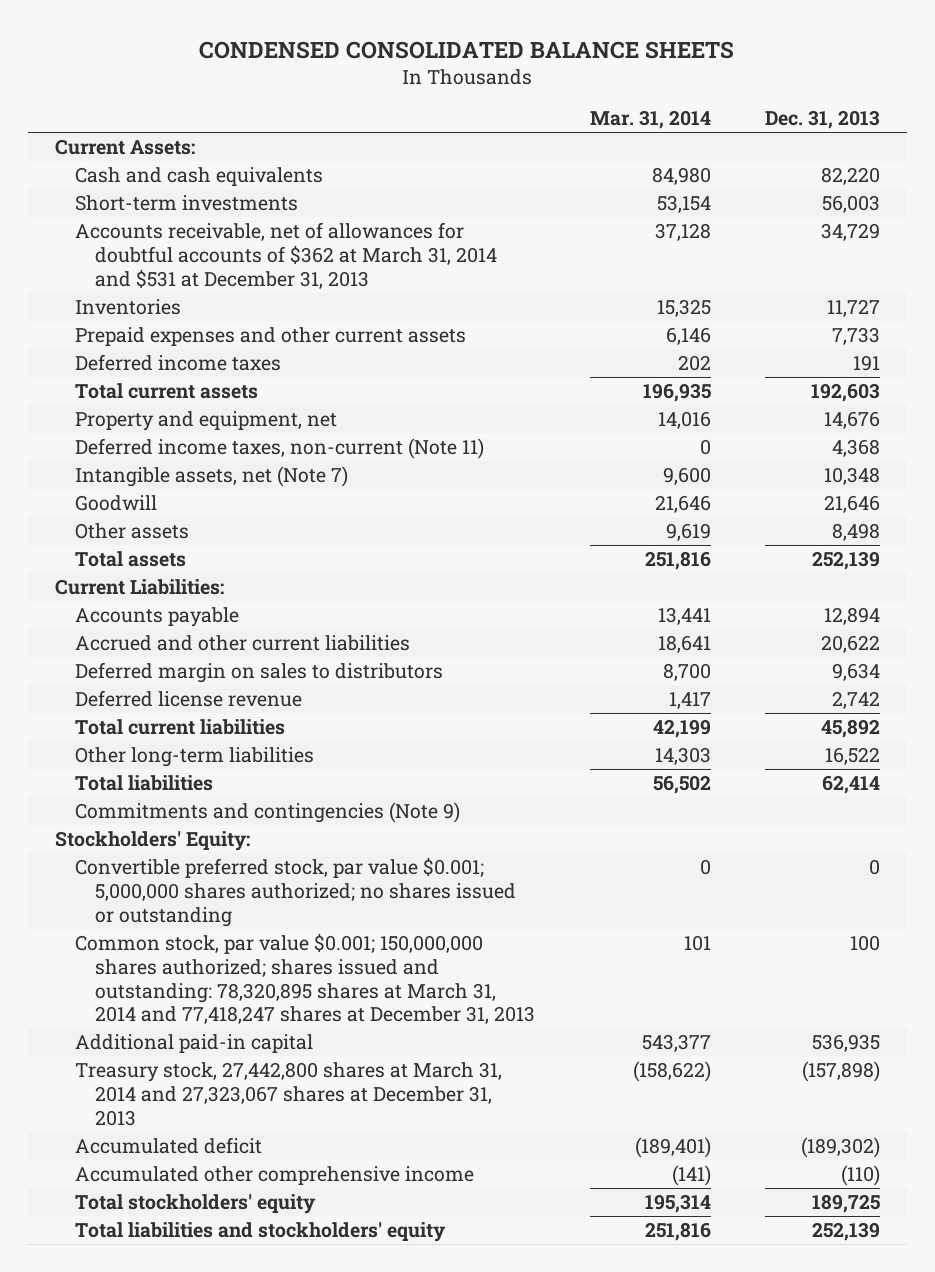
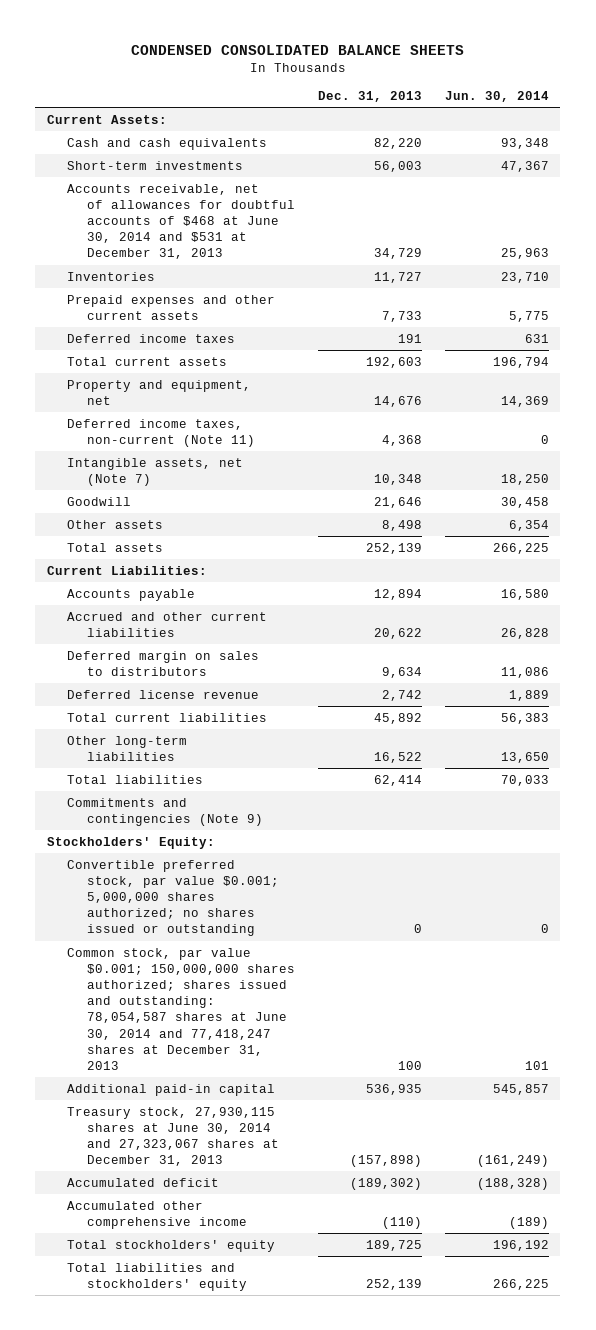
[589,109,711,129] Mar. 31, 2014 -> none
none -> [444,90,549,102] Jun. 30, 2014
[75,222,498,289] Accounts receivable, net of allowances for doubtful accounts of $362 at March 31, 2014 and $531 at December 31, 2013 -> [66,183,295,260] Accounts receivable, net of allowances for doubtful accounts of $468 at June 30, 2014 and $531 at December 31, 2013
[75,933,536,1025] Common stock, par value $0.001; 150,000,000 shares authorized; shares issued and outstanding: 78,320,895 shares at March 31, 2014 and 77,418,247 shares at December 31, 2013 -> [66,947,295,1070] Common stock, par value $0.001; 150,000,000 shares authorized; shares issued and outstanding: 78,054,587 shares at June 30, 2014 and 77,418,247 shares at December 31, 2013
[75,1062,503,1126] Treasury stock, 27,442,800 shares at March 31, 2014 and 27,323,067 shares at December 31, 2013 -> [66,1106,279,1167] Treasury stock, 27,930,115 shares at June 30, 2014 and 27,323,067 shares at December 31, 2013

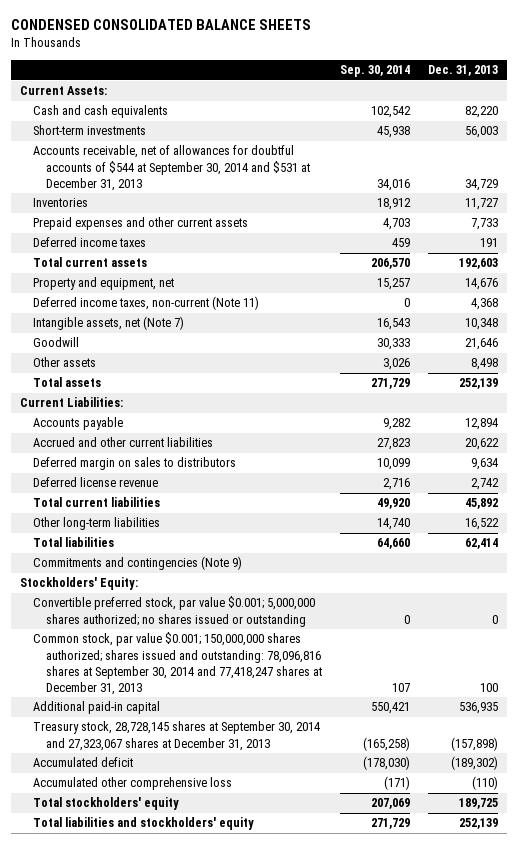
[444,90,549,102] Jun. 30, 2014 -> none
none -> [340,65,411,78] Sep. 30, 2014
[66,183,295,260] Accounts receivable, net of allowances for doubtful accounts of $468 at June 30, 2014 and $531 at December 31, 2013 -> [33,145,310,191] Accounts receivable, net of allowances for doubtful accounts of $544 at September 30, 2014 and $531 at December 31, 2013
[66,947,295,1070] Common stock, par value $0.001; 150,000,000 shares authorized; shares issued and outstanding: 78,054,587 shares at June 30, 2014 and 77,418,247 shares at December 31, 2013 -> [33,632,322,695] Common stock, par value $0.001; 150,000,000 shares authorized; shares issued and outstanding: 78,096,816 shares at September 30, 2014 and 77,418,247 shares at December 31, 2013
[66,1106,279,1167] Treasury stock, 27,930,115 shares at June 30, 2014 and 27,323,067 shares at December 31, 2013 -> [33,721,321,751] Treasury stock, 28,728,145 shares at September 30, 2014 and 27,323,067 shares at December 31, 2013
[66,1200,247,1229] Accumulated other comprehensive income -> [33,777,233,791] Accumulated other comprehensive loss

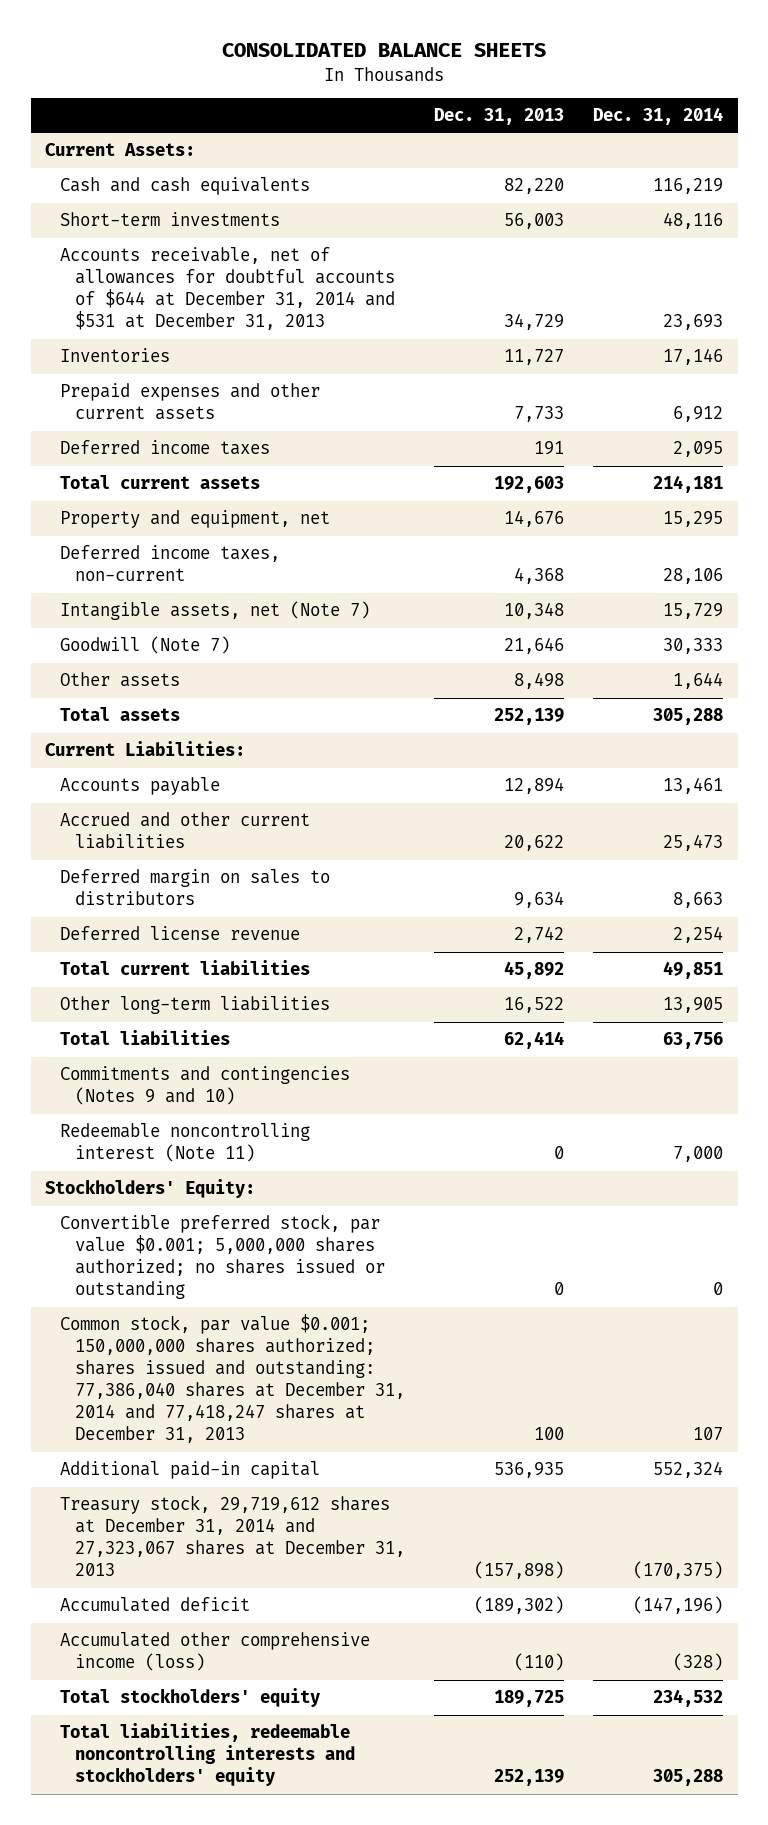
[11,19,312,31] CONDENSED CONSOLIDATED BALANCE SHEETS -> [222,43,547,58] CONSOLIDATED BALANCE SHEETS
[340,65,411,78] Sep. 30, 2014 -> none
none -> [593,107,724,126] Dec. 31, 2014
[33,145,310,191] Accounts receivable, net of allowances for doubtful accounts of $544 at September 30, 2014 and $531 at December 31, 2013 -> [60,247,395,331] Accounts receivable, net of allowances for doubtful accounts of $644 at December 31, 2014 and $531 at December 31, 2013
[33,296,260,311] Deferred income taxes, non-current (Note 11) -> [60,545,281,582] Deferred income taxes, non-current
[33,337,80,348] Goodwill -> [60,636,231,655] Goodwill (Note 7)
[33,556,243,571] Commitments and contingencies (Note 9) -> [60,1066,351,1106] Commitments and contingencies (Notes 9 and 10)
none -> [60,1123,311,1163] Redeemable noncontrolling interest (Note 11)
[33,632,322,695] Common stock, par value $0.001; 150,000,000 shares authorized; shares issued and outstanding: 78,096,816 shares at September 30, 2014 and 77,418,247 shares at December 31, 2013 -> [60,1314,405,1444] Common stock, par value $0.001; 150,000,000 shares authorized; shares issued and outstanding: 77,386,040 shares at December 31, 2014 and 77,418,247 shares at December 31, 2013
[33,721,321,751] Treasury stock, 28,728,145 shares at September 30, 2014 and 27,323,067 shares at December 31, 2013 -> [60,1495,405,1577] Treasury stock, 29,719,612 shares at December 31, 2014 and 27,323,067 shares at December 31, 2013
[33,777,233,791] Accumulated other comprehensive loss -> [60,1632,371,1672] Accumulated other comprehensive income (loss)
[33,817,255,831] Total liabilities and stockholders' equity -> [60,1723,355,1787] Total liabilities, redeemable noncontrolling interests and stockholders' equity

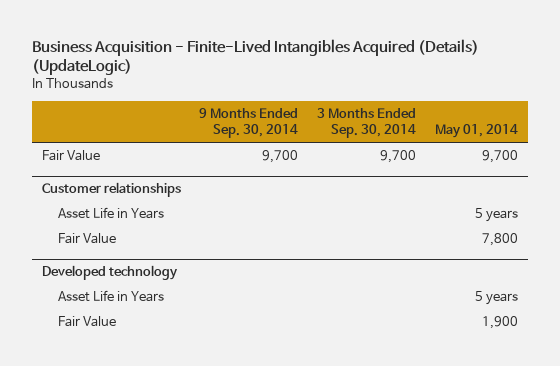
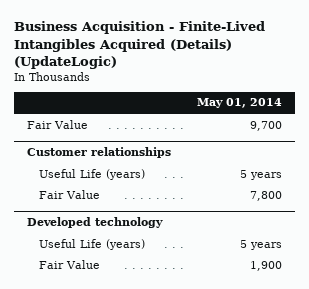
[199,107,299,139] 9 Months Ended Sep. 30, 2014 -> none
[317,107,417,139] 3 Months Ended Sep. 30, 2014 -> none
[58,206,165,219] Asset Life in Years -> [39,168,146,180] Useful Life (years)
[58,289,165,302] Asset Life in Years -> [39,238,146,250] Useful Life (years)

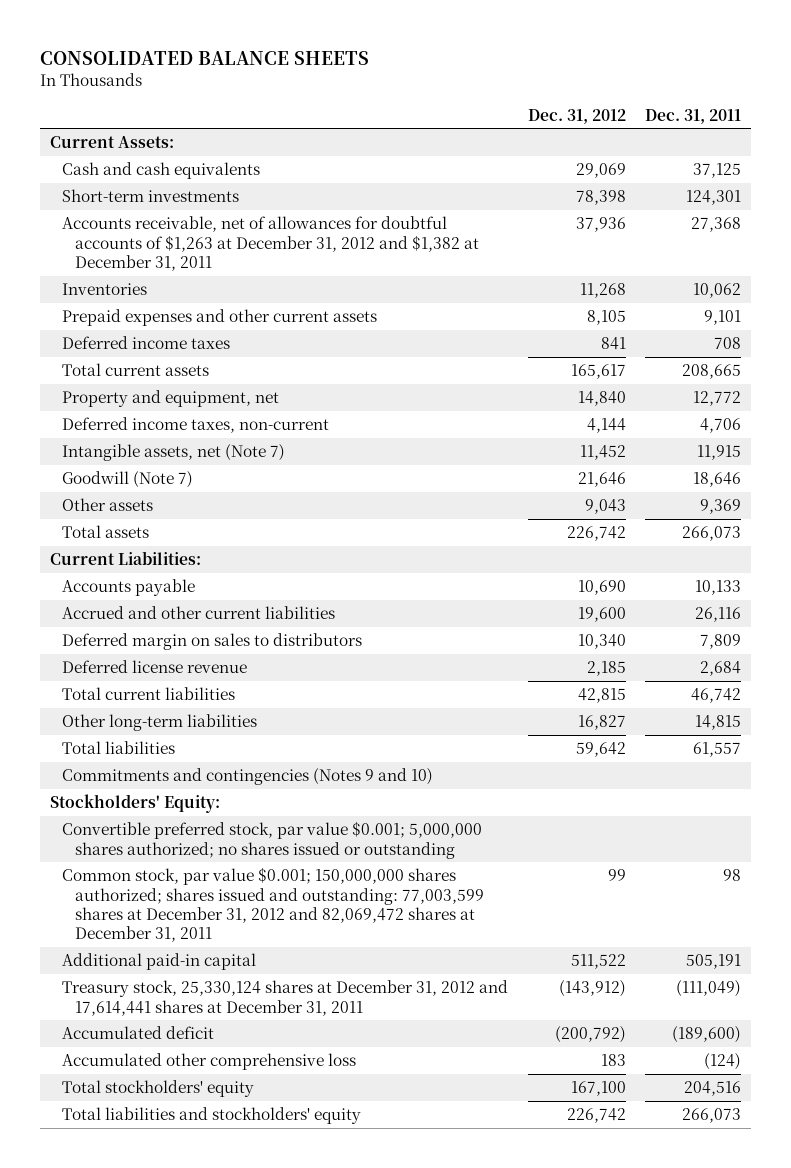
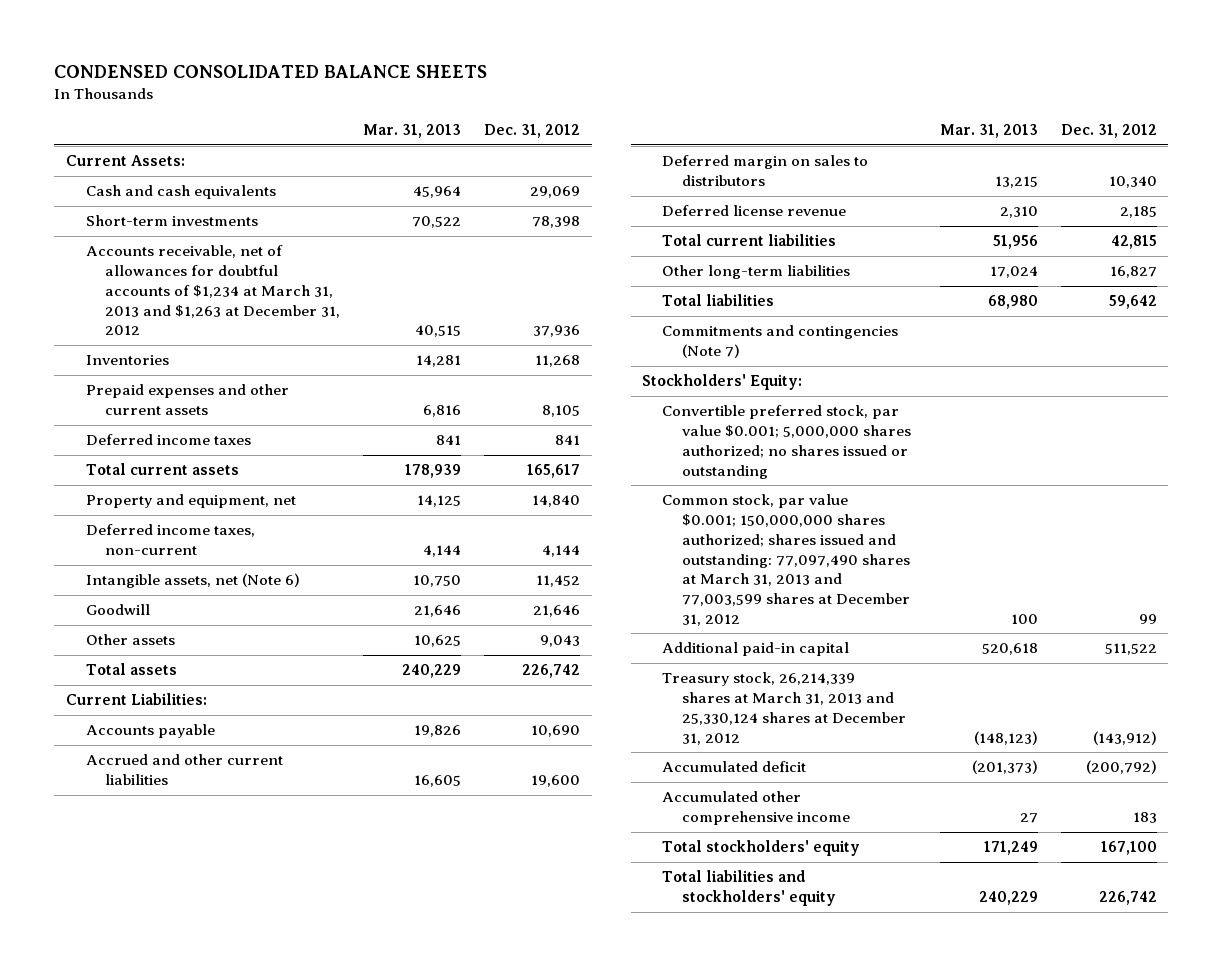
[40,50,370,65] CONSOLIDATED BALANCE SHEETS -> [54,65,488,79] CONDENSED CONSOLIDATED BALANCE SHEETS
[645,108,742,124] Dec. 31, 2011 -> none
none -> [363,124,462,139] Mar. 31, 2013
[62,216,480,272] Accounts receivable, net of allowances for doubtful accounts of $1,263 at December 31, 2012 and $1,382 at December 31, 2011 -> [85,245,341,336] Accounts receivable, net of allowances for doubtful accounts of $1,234 at March 31, 2013 and $1,263 at December 31, 2012
[62,444,286,462] Intangible assets, net (Note 7) -> [85,573,300,589] Intangible assets, net (Note 6)
[62,471,194,489] Goodwill (Note 7) -> [85,604,150,616] Goodwill
[62,768,434,786] Commitments and contingencies (Notes 9 and 10) -> [662,325,899,359] Commitments and contingencies (Note 7)
[62,867,485,943] Common stock, par value $0.001; 150,000,000 shares authorized; shares issued and outstanding: 77,003,599 shares at December 31, 2012 and 82,069,472 shares at December 31, 2011 -> [662,494,910,626] Common stock, par value $0.001; 150,000,000 shares authorized; shares issued and outstanding: 77,097,490 shares at March 31, 2013 and 77,003,599 shares at December 31, 2012
[62,980,509,1016] Treasury stock, 25,330,124 shares at December 31, 2012 and 17,614,441 shares at December 31, 2011 -> [662,672,906,745] Treasury stock, 26,214,339 shares at March 31, 2013 and 25,330,124 shares at December 31, 2012
[62,1053,357,1071] Accumulated other comprehensive loss -> [662,791,850,826] Accumulated other comprehensive income

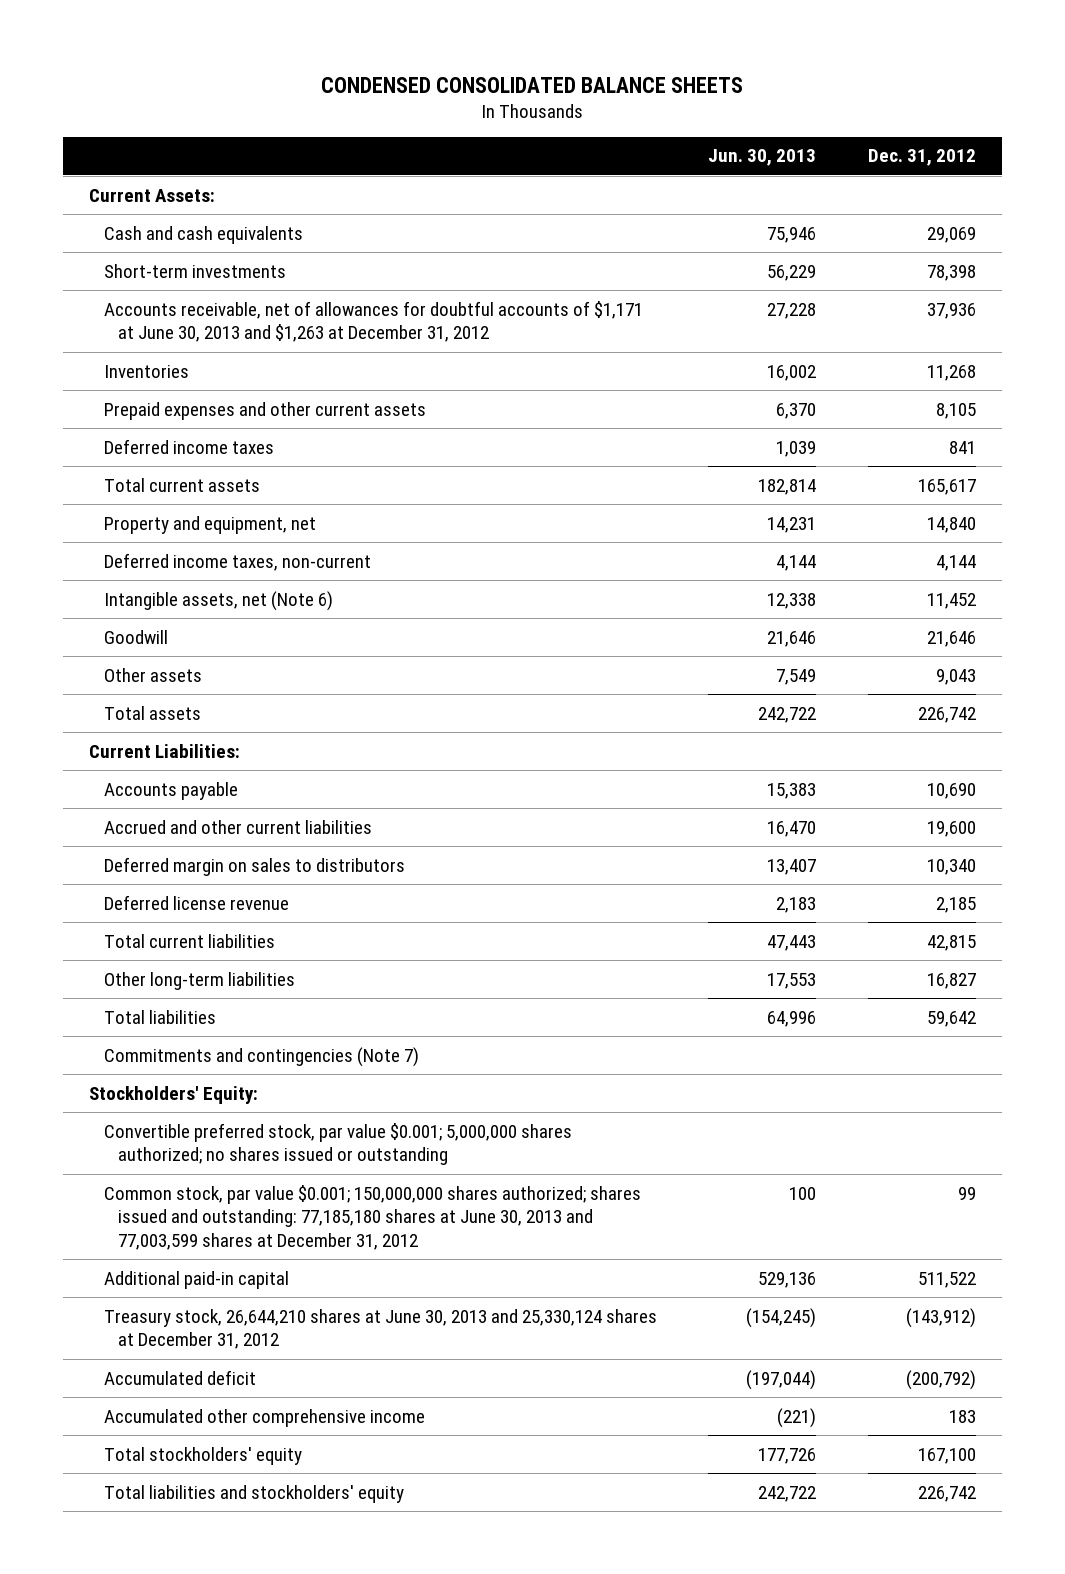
[363,124,462,139] Mar. 31, 2013 -> none
none -> [708,149,817,167] Jun. 30, 2013
[85,245,341,336] Accounts receivable, net of allowances for doubtful accounts of $1,234 at March 31, 2013 and $1,263 at December 31, 2012 -> [103,300,643,343] Accounts receivable, net of allowances for doubtful accounts of $1,171 at June 30, 2013 and $1,263 at December 31, 2012
[662,494,910,626] Common stock, par value $0.001; 150,000,000 shares authorized; shares issued and outstanding: 77,097,490 shares at March 31, 2013 and 77,003,599 shares at December 31, 2012 -> [103,1184,641,1250] Common stock, par value $0.001; 150,000,000 shares authorized; shares issued and outstanding: 77,185,180 shares at June 30, 2013 and 77,003,599 shares at December 31, 2012
[662,672,906,745] Treasury stock, 26,214,339 shares at March 31, 2013 and 25,330,124 shares at December 31, 2012 -> [103,1308,657,1350] Treasury stock, 26,644,210 shares at June 30, 2013 and 25,330,124 shares at December 31, 2012

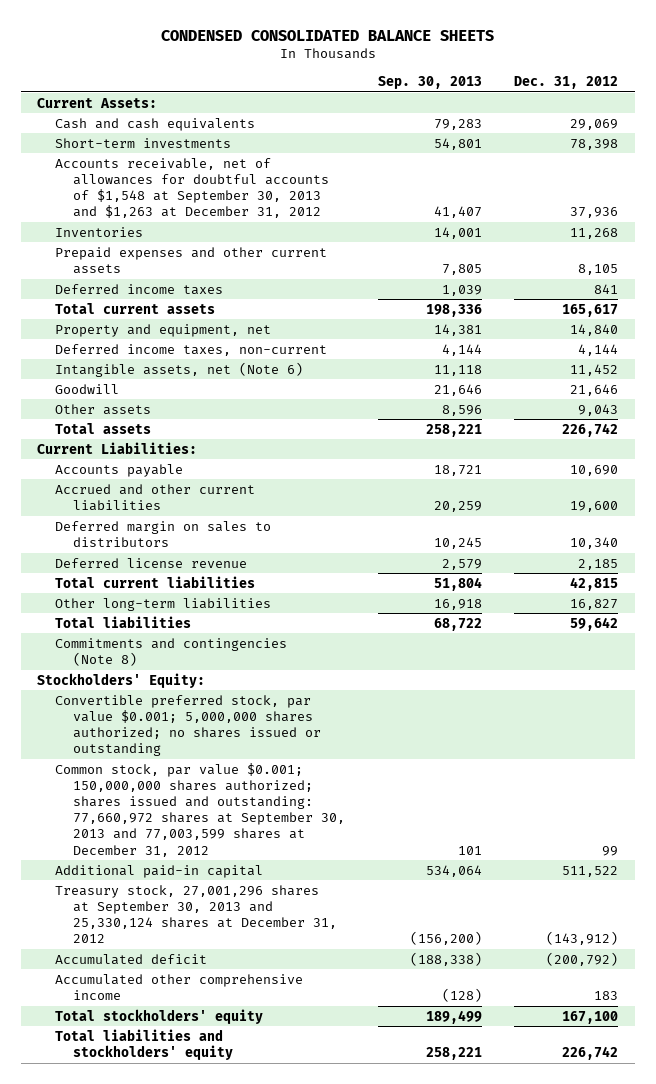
[708,149,817,167] Jun. 30, 2013 -> none
none -> [377,76,482,90] Sep. 30, 2013
[103,300,643,343] Accounts receivable, net of allowances for doubtful accounts of $1,171 at June 30, 2013 and $1,263 at December 31, 2012 -> [55,157,330,219] Accounts receivable, net of allowances for doubtful accounts of $1,548 at September 30, 2013 and $1,263 at December 31, 2012
[103,1046,419,1067] Commitments and contingencies (Note 7) -> [55,637,288,666] Commitments and contingencies (Note 8)
[103,1184,641,1250] Common stock, par value $0.001; 150,000,000 shares authorized; shares issued and outstanding: 77,185,180 shares at June 30, 2013 and 77,003,599 shares at December 31, 2012 -> [55,762,346,857] Common stock, par value $0.001; 150,000,000 shares authorized; shares issued and outstanding: 77,660,972 shares at September 30, 2013 and 77,003,599 shares at December 31, 2012
[103,1308,657,1350] Treasury stock, 26,644,210 shares at June 30, 2013 and 25,330,124 shares at December 31, 2012 -> [55,884,338,944] Treasury stock, 27,001,296 shares at September 30, 2013 and 25,330,124 shares at December 31, 2012

